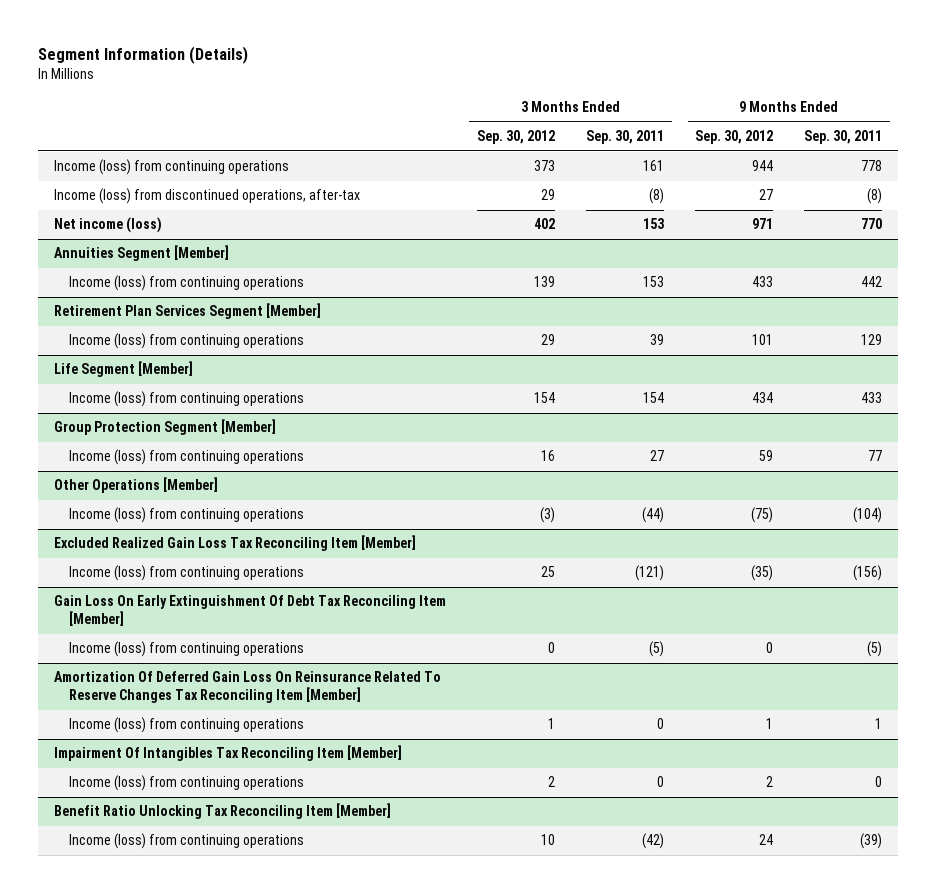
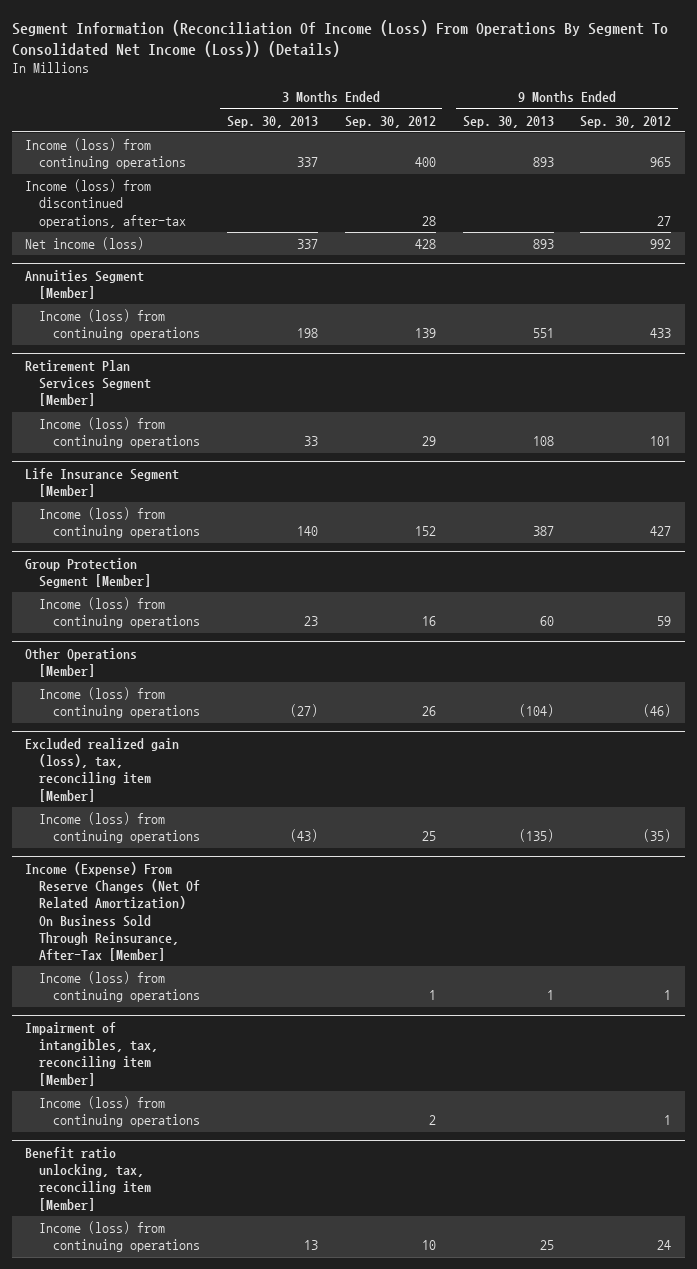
[38,45,249,64] Segment Information (Details) -> [11,19,668,57] Segment Information (Reconciliation Of Income (Loss) From Operations By Segment To Consolidated Net Income (Loss)) (Details)
[586,130,665,145] Sep. 30, 2011 -> none
[804,130,883,145] Sep. 30, 2011 -> none
none -> [226,115,318,128] Sep. 30, 2013
none -> [462,115,554,128] Sep. 30, 2013
[534,160,556,172] 373 -> [414,157,436,168] 400
[752,160,774,172] 944 -> [650,157,672,168] 965
[541,189,556,201] 29 -> [421,215,436,226] 28
[534,218,556,230] 402 -> [414,238,436,249] 428
[752,218,774,230] 971 -> [650,238,672,249] 992
[53,361,193,378] Life Segment [Member] -> [25,467,180,497] Life Insurance Segment [Member]
[534,392,556,404] 154 -> [414,526,436,537] 152
[752,392,774,404] 434 -> [650,526,672,537] 427
[540,507,556,524] (3) -> [421,706,436,717] 26
[751,507,774,524] (75) -> [643,704,672,718] (46)
[53,535,416,552] Excluded Realized Gain Loss Tax Reconciling Item [Member] -> [25,737,180,802] Excluded realized gain (loss), tax, reconciling item [Member]
[53,595,446,627] Gain Loss On Early Extinguishment Of Debt Tax Reconciling Item [Member] -> none
[69,641,305,658] Income (loss) from continuing operations -> none
[53,671,441,704] Amortization Of Deferred Gain Loss On Reinsurance Related To Reserve Changes Tax Reconciling Item [Member] -> none
none -> [25,861,200,962] Income (Expense) From Reserve Changes (Net Of Related Amortization) On Business Sold Through Reinsurance, After-Tax [Member]
[53,745,402,762] Impairment Of Intangibles Tax Reconciling Item [Member] -> [25,1021,158,1086] Impairment of intangibles, tax, reconciling item [Member]
[766,776,774,788] 2 -> [664,1115,672,1126] 1
[53,803,391,820] Benefit Ratio Unlocking Tax Reconciling Item [Member] -> [25,1146,151,1211] Benefit ratio unlocking, tax, reconciling item [Member]

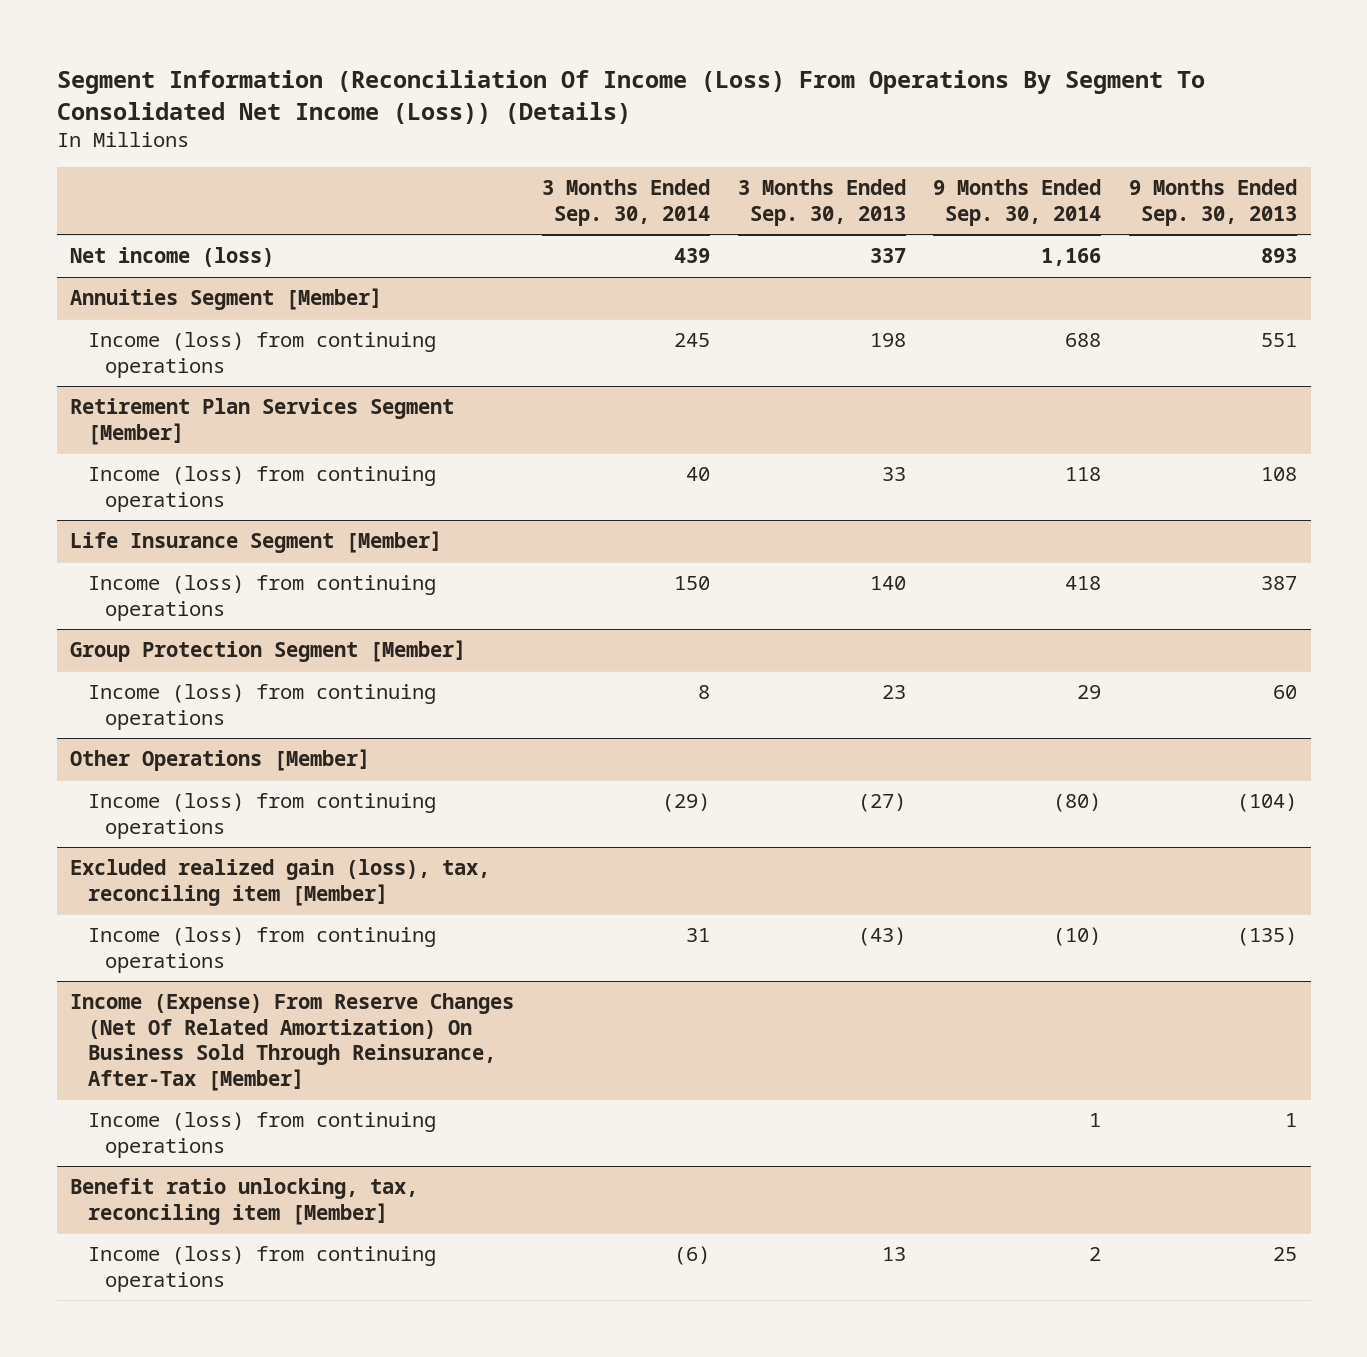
[344,115,436,128] Sep. 30, 2012 -> none
[580,115,672,128] Sep. 30, 2012 -> none
none -> [542,179,711,226] 3 Months Ended Sep. 30, 2014
none -> [933,179,1102,226] 9 Months Ended Sep. 30, 2014
[25,137,186,170] Income (loss) from continuing operations -> none
[25,178,186,228] Income (loss) from discontinued operations, after-tax -> none
[25,1021,158,1086] Impairment of intangibles, tax, reconciling item [Member] -> none
[38,1095,200,1128] Income (loss) from continuing operations -> none

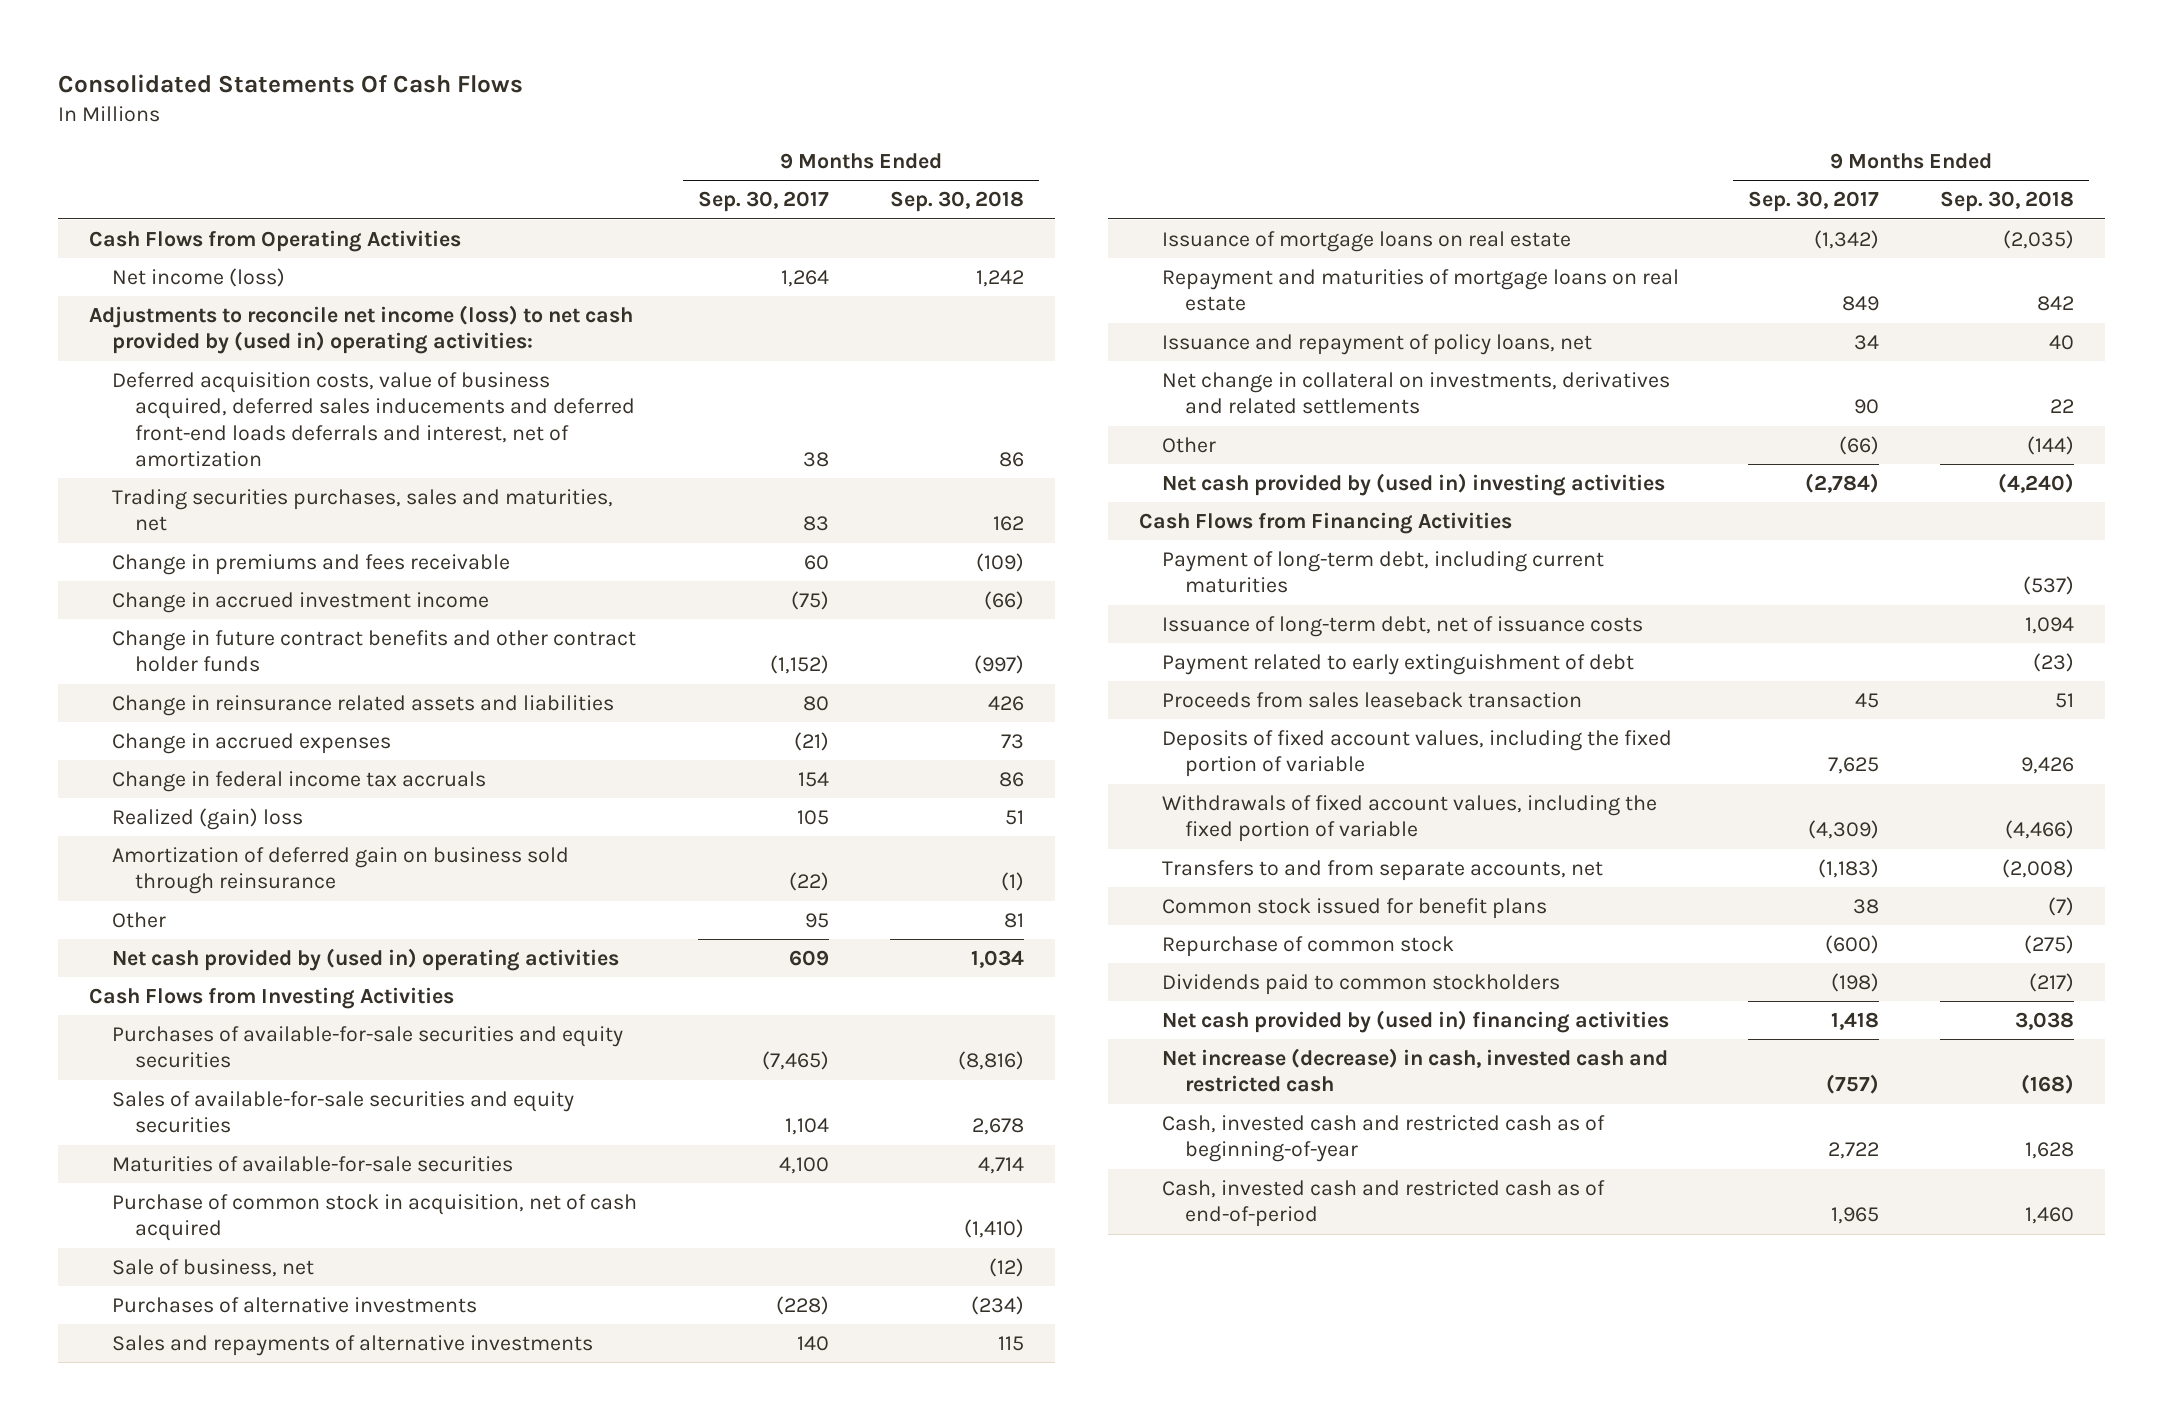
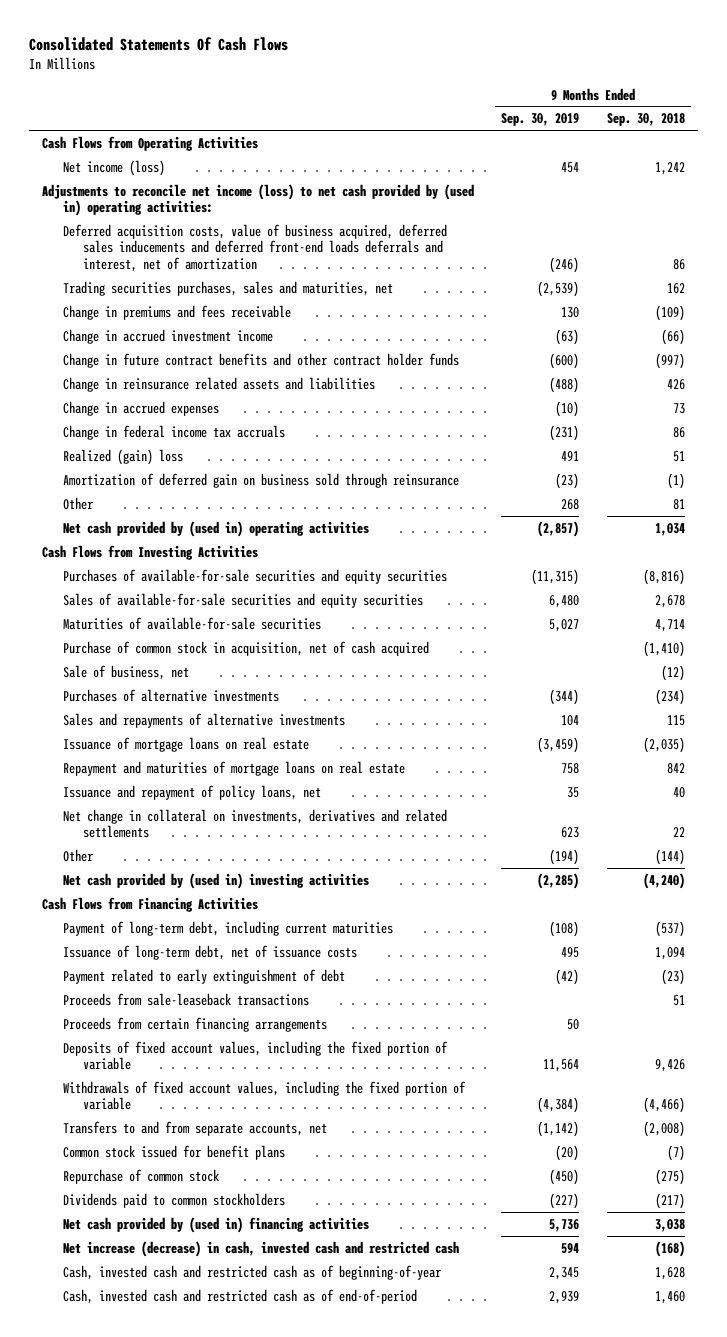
[697,191,829,213] Sep. 30, 2017 -> none
none -> [501,113,580,127] Sep. 30, 2019
[1161,691,1582,708] Proceeds from sales leaseback transaction -> [62,992,309,1006] Proceeds from sale-leaseback transactions
none -> [62,1016,327,1032] Proceeds from certain financing arrangements

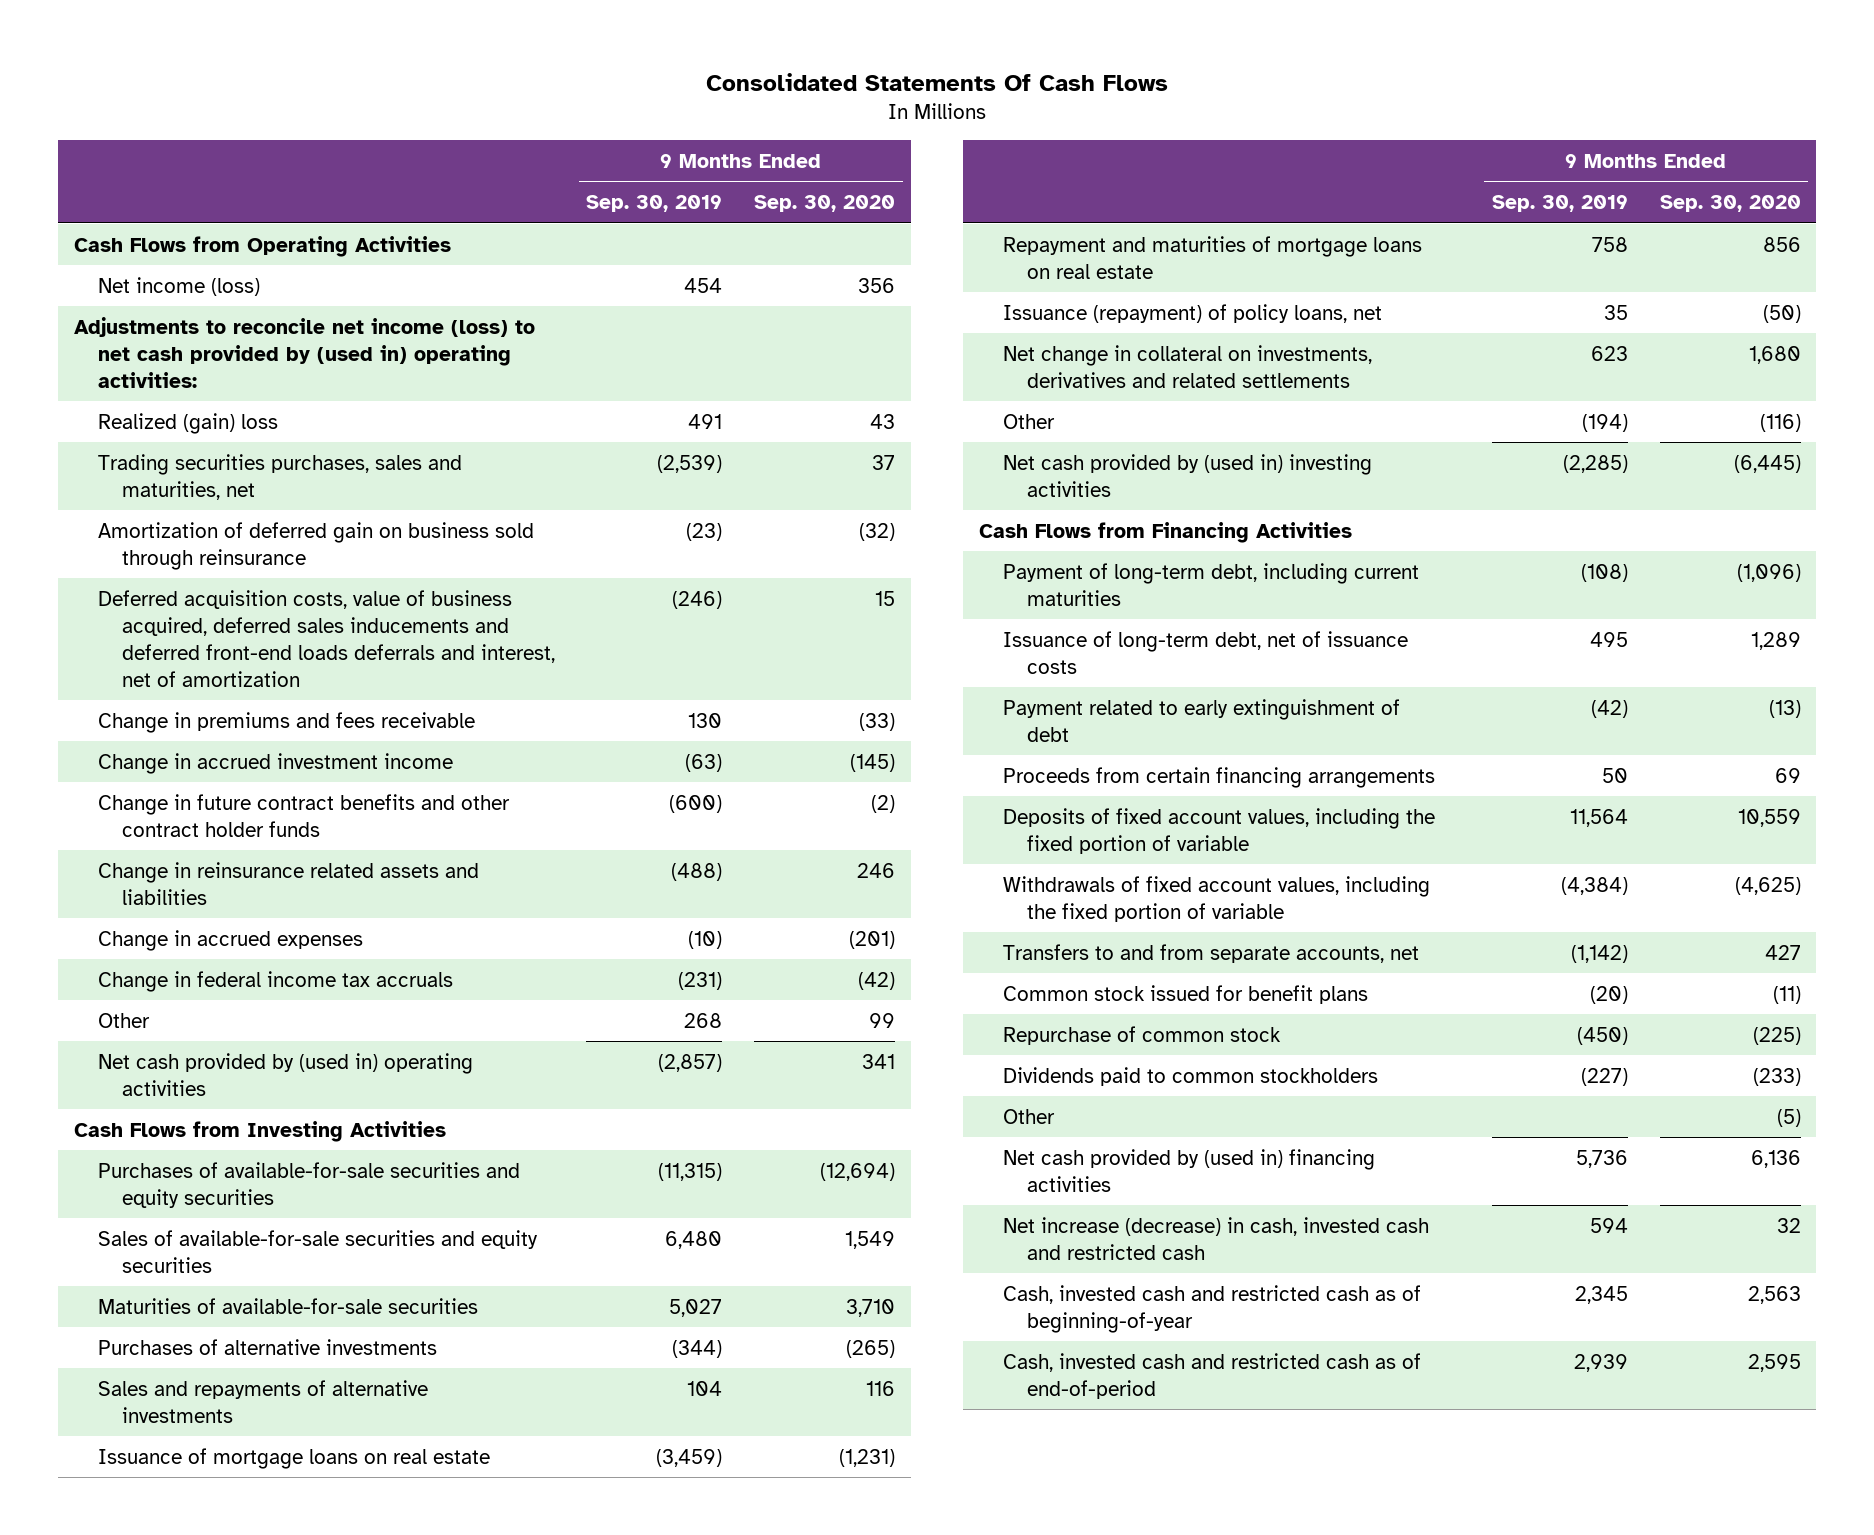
[606,113,685,127] Sep. 30, 2018 -> none
none -> [754,195,896,213] Sep. 30, 2020
[62,448,183,465] Realized (gain) loss -> [97,412,278,434] Realized (gain) loss
[62,472,459,488] Amortization of deferred gain on business sold through reinsurance -> [97,521,534,570] Amortization of deferred gain on business sold through reinsurance
[62,223,447,272] Deferred acquisition costs, value of business acquired, deferred sales inducements and deferred front-end loads deferrals and interest, net of amortization -> [97,589,555,687] Deferred acquisition costs, value of business acquired, deferred sales inducements and deferred front-end loads deferrals and interest, net of amortization
[62,640,429,656] Purchase of common stock in acquisition, net of cash acquired -> none
[62,664,189,680] Sale of business, net -> none
[62,784,321,800] Issuance and repayment of policy loans, net -> [1003,303,1383,323] Issuance (repayment) of policy loans, net
[62,992,309,1006] Proceeds from sale-leaseback transactions -> none
none -> [1003,1108,1056,1124] Other

